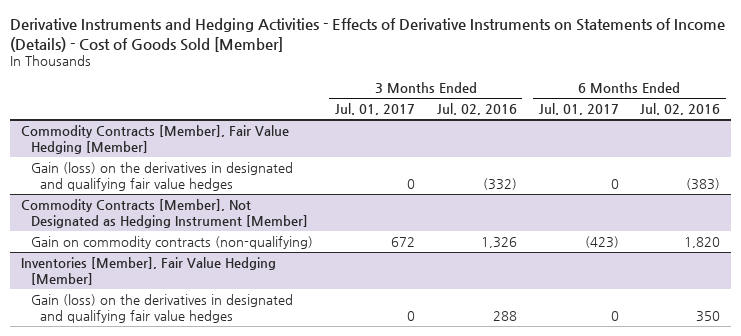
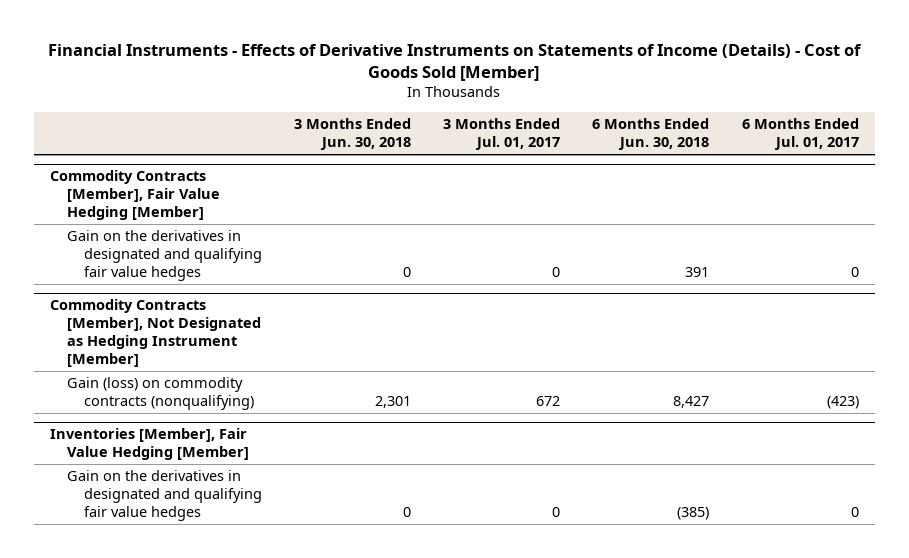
[10,18,726,52] Derivative Instruments and Hedging Activities - Effects of Derivative Instruments on Statements of Income (Details) - Cost of Goods Sold [Member] -> [48,43,863,82] Financial Instruments - Effects of Derivative Instruments on Statements of Income (Details) - Cost of Goods Sold [Member]
[436,103,517,116] Jul. 02, 2016 -> none
[640,103,721,116] Jul. 02, 2016 -> none
none -> [293,118,411,151] 3 Months Ended Jun. 30, 2018
none -> [592,118,710,151] 6 Months Ended Jun. 30, 2018
[30,161,293,191] Gain (loss) on the derivatives in designated and qualifying fair value hedges -> [66,230,262,282] Gain on the derivatives in designated and qualifying fair value hedges
[30,235,313,249] Gain on commodity contracts (non-qualifying) -> [66,377,254,411] Gain (loss) on commodity contracts (nonqualifying)
[30,293,293,323] Gain (loss) on the derivatives in designated and qualifying fair value hedges -> [66,470,262,522] Gain on the derivatives in designated and qualifying fair value hedges

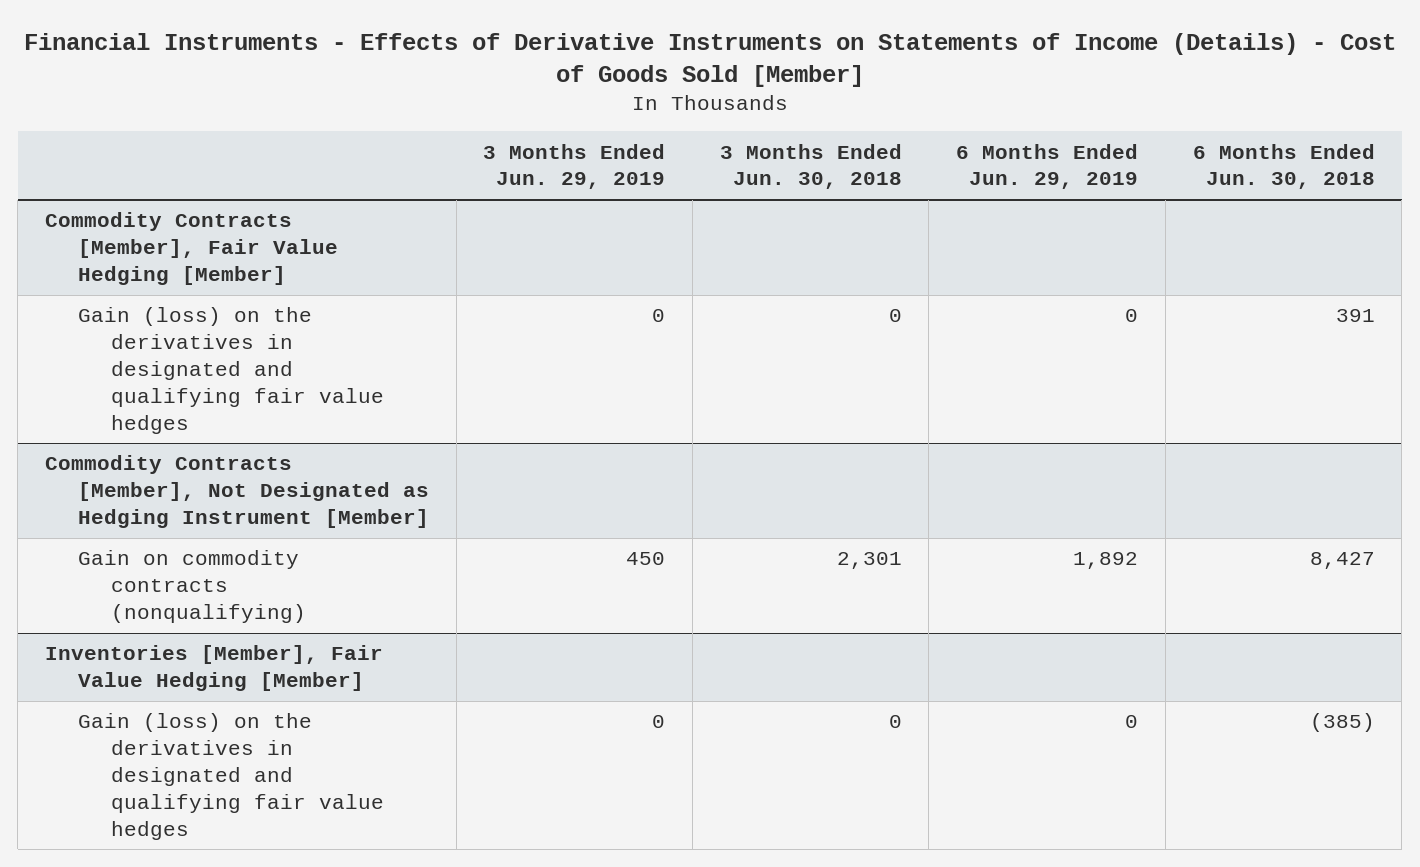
[443,118,561,151] 3 Months Ended Jul. 01, 2017 -> none
[741,118,859,151] 6 Months Ended Jul. 01, 2017 -> none
none -> [483,143,666,190] 3 Months Ended Jun. 29, 2019
none -> [956,143,1139,190] 6 Months Ended Jun. 29, 2019
[66,230,262,282] Gain on the derivatives in designated and qualifying fair value hedges -> [77,307,384,434] Gain (loss) on the derivatives in designated and qualifying fair value hedges
[66,377,254,411] Gain (loss) on commodity contracts (nonqualifying) -> [77,550,306,623] Gain on commodity contracts (nonqualifying)
[66,470,262,522] Gain on the derivatives in designated and qualifying fair value hedges -> [77,713,384,840] Gain (loss) on the derivatives in designated and qualifying fair value hedges

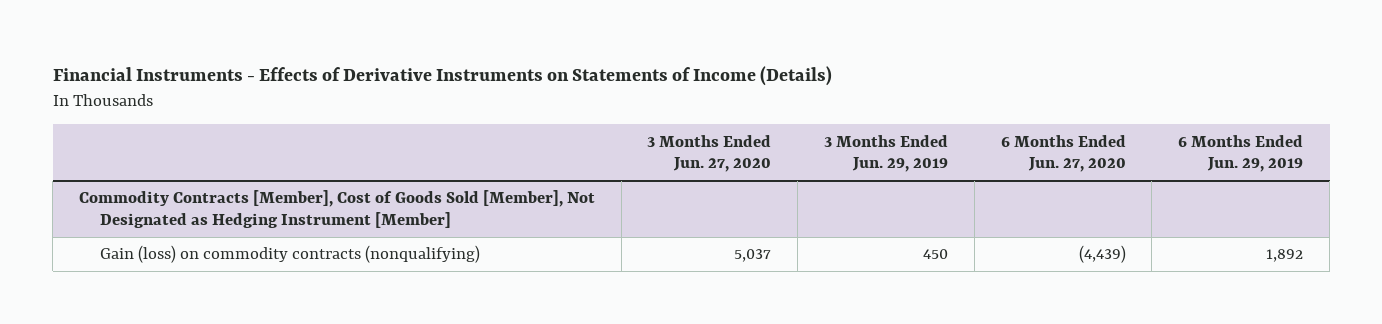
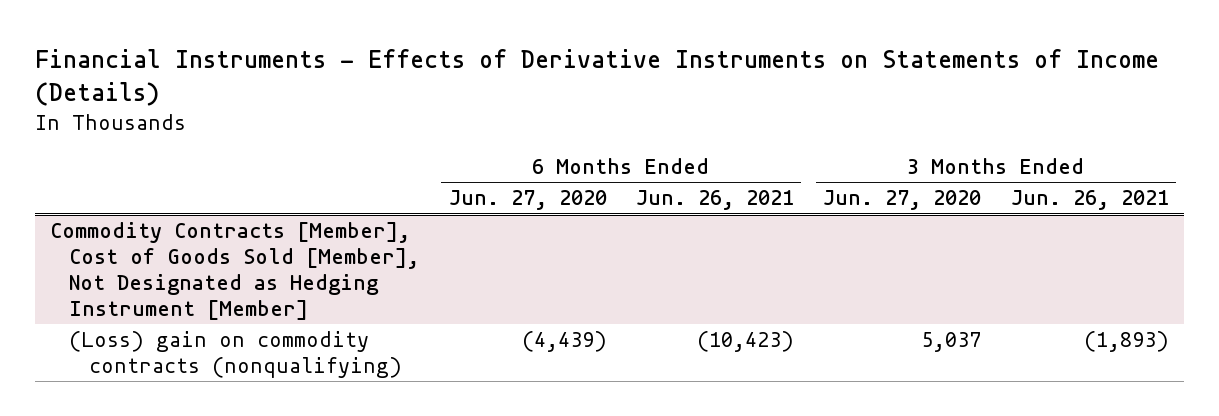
[824,134,949,173] 3 Months Ended Jun. 29, 2019 -> none
[1178,134,1304,173] 6 Months Ended Jun. 29, 2019 -> none
none -> [636,190,795,211] Jun. 26, 2021
none -> [1010,190,1169,211] Jun. 26, 2021
[99,245,480,264] Gain (loss) on commodity contracts (nonqualifying) -> [69,330,402,378] (Loss) gain on commodity contracts (nonqualifying)

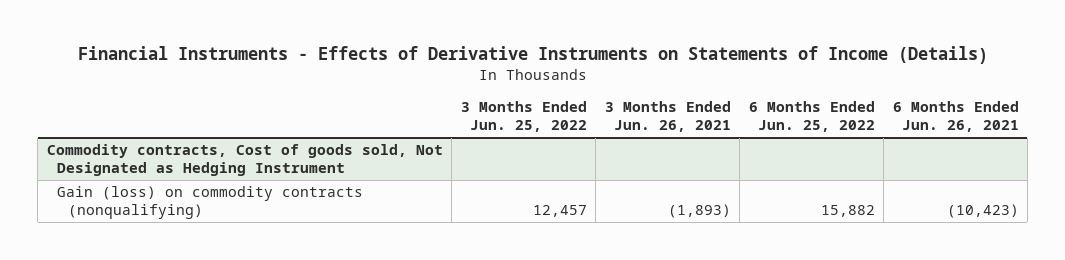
[448,190,607,211] Jun. 27, 2020 -> none
[823,190,982,211] Jun. 27, 2020 -> none
none -> [460,101,587,133] 3 Months Ended Jun. 25, 2022
none -> [748,101,875,133] 6 Months Ended Jun. 25, 2022
[49,221,420,320] Commodity Contracts [Member], Cost of Goods Sold [Member], Not Designated as Hedging Instrument [Member] -> [46,144,443,177] Commodity contracts, Cost of goods sold, Not Designated as Hedging Instrument
[69,330,402,378] (Loss) gain on commodity contracts (nonqualifying) -> [57,186,364,220] Gain (loss) on commodity contracts (nonqualifying)

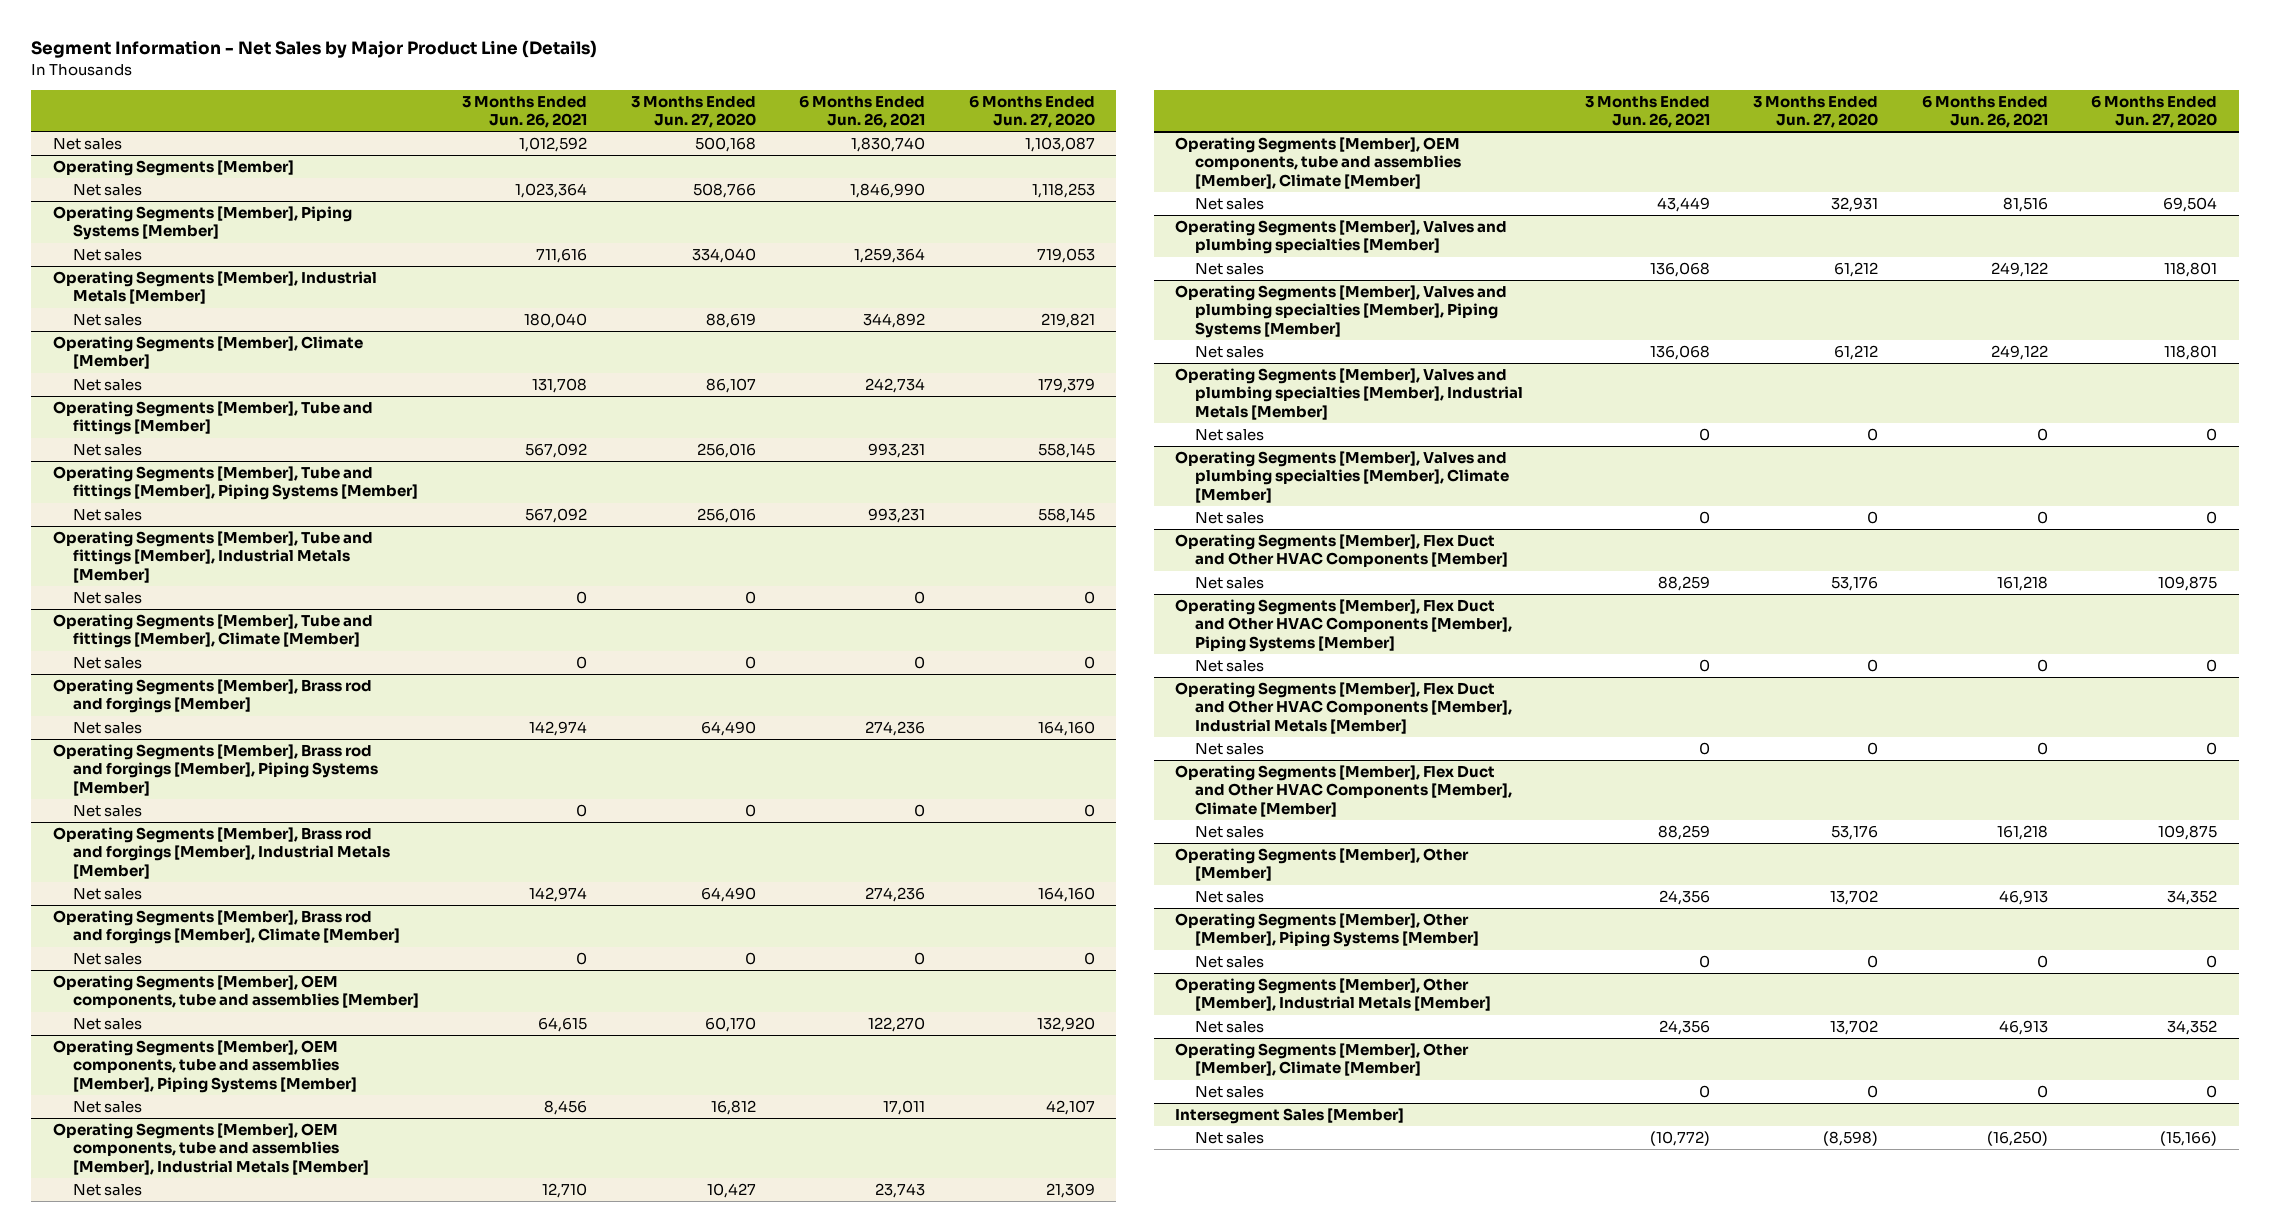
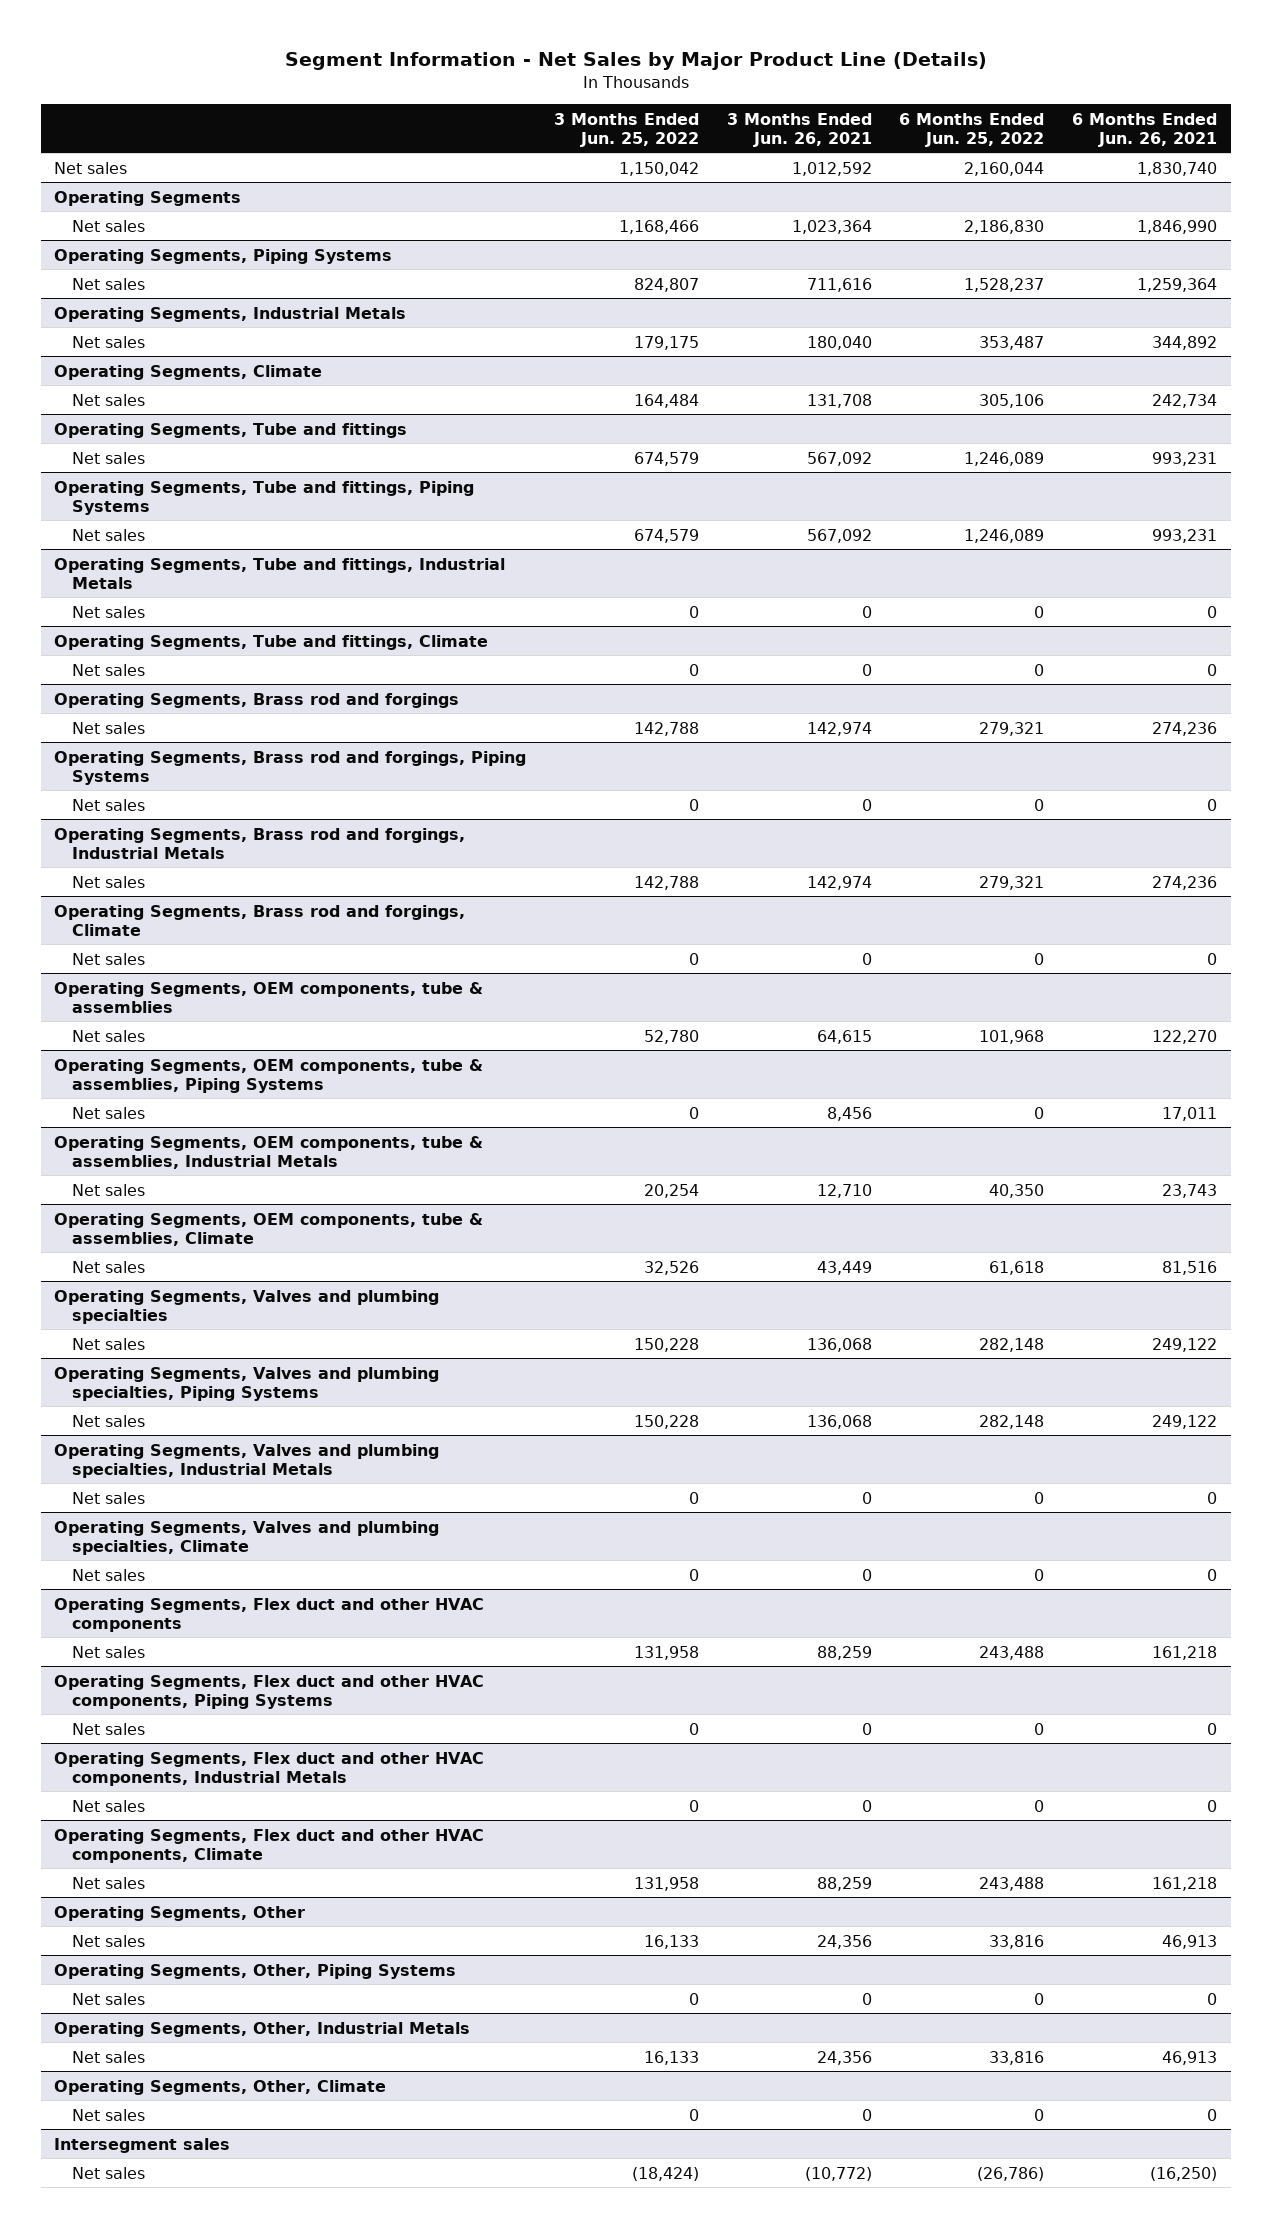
[630,95,756,129] 3 Months Ended Jun. 27, 2020 -> none
[968,94,1095,129] 6 Months Ended Jun. 27, 2020 -> none
none -> [554,112,700,147] 3 Months Ended Jun. 25, 2022
none -> [899,112,1045,147] 6 Months Ended Jun. 25, 2022
[53,160,295,177] Operating Segments [Member] -> [54,190,242,206] Operating Segments
[53,206,353,241] Operating Segments [Member], Piping Systems [Member] -> [54,248,393,264] Operating Segments, Piping Systems
[53,271,378,305] Operating Segments [Member], Industrial Metals [Member] -> [54,306,407,322] Operating Segments, Industrial Metals
[53,336,364,370] Operating Segments [Member], Climate [Member] -> [54,364,323,380] Operating Segments, Climate
[53,401,374,436] Operating Segments [Member], Tube and fittings [Member] -> [54,422,408,438] Operating Segments, Tube and fittings
[53,466,418,501] Operating Segments [Member], Tube and fittings [Member], Piping Systems [Member] -> [54,480,475,515] Operating Segments, Tube and fittings, Piping Systems
[53,531,374,583] Operating Segments [Member], Tube and fittings [Member], Industrial Metals [Member] -> [54,557,506,589] Operating Segments, Tube and fittings, Industrial Metals
[53,614,374,649] Operating Segments [Member], Tube and fittings [Member], Climate [Member] -> [54,634,489,650] Operating Segments, Tube and fittings, Climate
[53,679,373,714] Operating Segments [Member], Brass rod and forgings [Member] -> [54,692,460,708] Operating Segments, Brass rod and forgings
[53,744,378,796] Operating Segments [Member], Brass rod and forgings [Member], Piping Systems [Member] -> [54,750,527,785] Operating Segments, Brass rod and forgings, Piping Systems
[53,827,390,879] Operating Segments [Member], Brass rod and forgings [Member], Industrial Metals [Member] -> [54,827,466,859] Operating Segments, Brass rod and forgings, Industrial Metals
[53,910,400,945] Operating Segments [Member], Brass rod and forgings [Member], Climate [Member] -> [54,904,466,936] Operating Segments, Brass rod and forgings, Climate
[53,975,419,1009] Operating Segments [Member], OEM components, tube and assemblies [Member] -> [54,981,484,1013] Operating Segments, OEM components, tube & assemblies
[53,1040,357,1093] Operating Segments [Member], OEM components, tube and assemblies [Member], Piping Systems [Member] -> [54,1058,484,1093] Operating Segments, OEM components, tube & assemblies, Piping Systems
[53,1123,369,1175] Operating Segments [Member], OEM components, tube and assemblies [Member], Industrial Metals [Member] -> [54,1135,484,1169] Operating Segments, OEM components, tube & assemblies, Industrial Metals
[1175,137,1462,189] Operating Segments [Member], OEM components, tube and assemblies [Member], Climate [Member] -> [54,1212,484,1246] Operating Segments, OEM components, tube & assemblies, Climate
[1175,220,1508,255] Operating Segments [Member], Valves and plumbing specialties [Member] -> [54,1289,440,1324] Operating Segments, Valves and plumbing specialties
[1175,285,1508,338] Operating Segments [Member], Valves and plumbing specialties [Member], Piping Systems [Member] -> [54,1366,440,1401] Operating Segments, Valves and plumbing specialties, Piping Systems
[1175,368,1524,420] Operating Segments [Member], Valves and plumbing specialties [Member], Industrial Metals [Member] -> [54,1443,440,1478] Operating Segments, Valves and plumbing specialties, Industrial Metals
[1175,451,1510,503] Operating Segments [Member], Valves and plumbing specialties [Member], Climate [Member] -> [54,1520,440,1555] Operating Segments, Valves and plumbing specialties, Climate
[1175,534,1509,568] Operating Segments [Member], Flex Duct and Other HVAC Components [Member] -> [54,1597,485,1632] Operating Segments, Flex duct and other HVAC components
[1175,599,1513,652] Operating Segments [Member], Flex Duct and Other HVAC Components [Member], Piping Systems [Member] -> [54,1674,485,1709] Operating Segments, Flex duct and other HVAC components, Piping Systems
[1175,682,1513,734] Operating Segments [Member], Flex Duct and Other HVAC Components [Member], Industrial Metals [Member] -> [54,1751,485,1786] Operating Segments, Flex duct and other HVAC components, Industrial Metals
[1175,765,1513,817] Operating Segments [Member], Flex Duct and Other HVAC Components [Member], Climate [Member] -> [54,1828,485,1863] Operating Segments, Flex duct and other HVAC components, Climate
[1175,848,1470,882] Operating Segments [Member], Other [Member] -> [54,1905,306,1921] Operating Segments, Other
[1175,913,1480,948] Operating Segments [Member], Other [Member], Piping Systems [Member] -> [54,1963,457,1979] Operating Segments, Other, Piping Systems
[1175,978,1492,1012] Operating Segments [Member], Other [Member], Industrial Metals [Member] -> [54,2021,471,2037] Operating Segments, Other, Industrial Metals
[1175,1043,1470,1077] Operating Segments [Member], Other [Member], Climate [Member] -> [54,2079,387,2095] Operating Segments, Other, Climate
[1175,1108,1405,1125] Intersegment Sales [Member] -> [54,2137,231,2153] Intersegment sales

